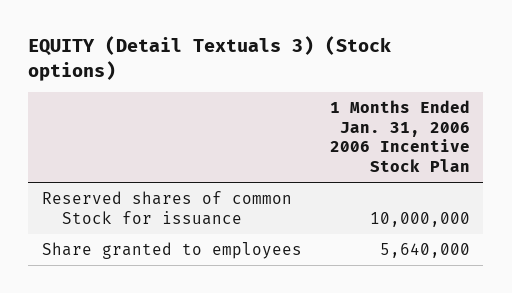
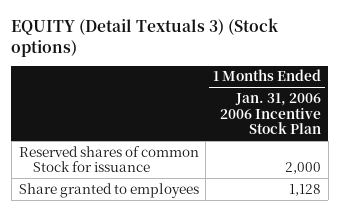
[369,211,470,227] 10,000,000 -> [285,162,322,175] 2,000
[379,243,470,259] 5,640,000 -> [289,183,322,196] 1,128

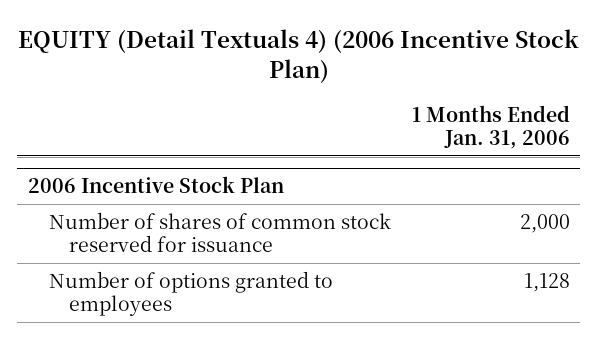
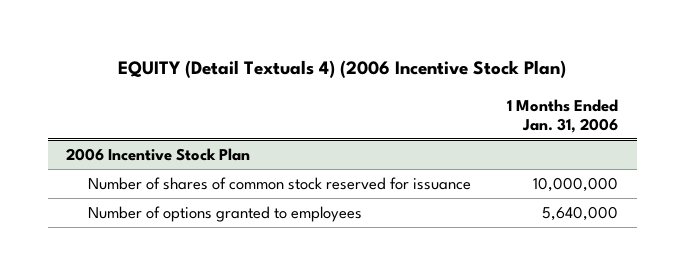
[519,214,570,234] 2,000 -> [533,176,619,192] 10,000,000
[523,273,570,293] 1,128 -> [542,205,619,221] 5,640,000

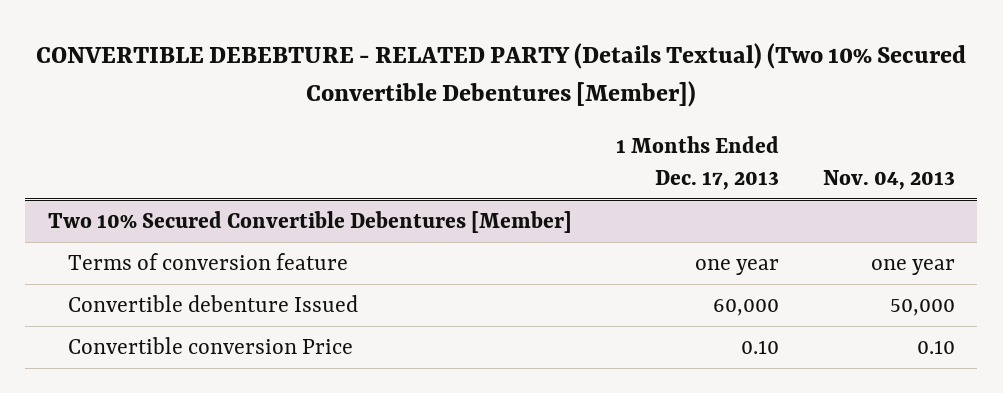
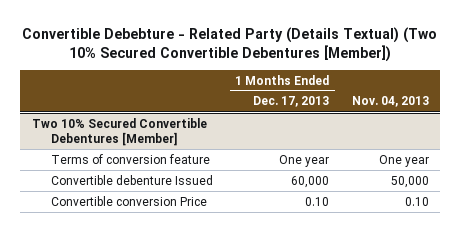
[36,43,967,107] CONVERTIBLE DEBEBTURE - RELATED PARTY (Details Textual) (Two 10% Secured Convertible Debentures [Member]) -> [22,27,438,62] Convertible Debebture - Related Party (Details Textual) (Two 10% Secured Convertible Debentures [Member])
[694,259,779,276] one year -> [279,154,330,167] One year
[871,259,956,276] one year -> [378,154,429,167] One year

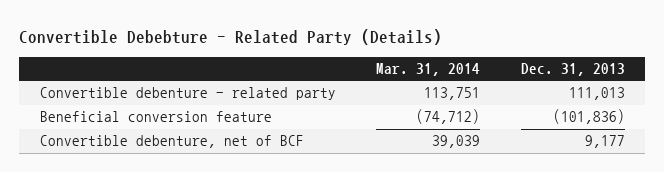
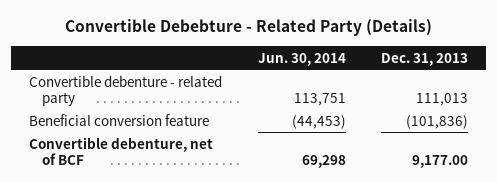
[376,63,481,77] Mar. 31, 2014 -> none
none -> [257,52,346,66] Jun. 30, 2014
[584,135,625,149] 9,177 -> [412,154,469,168] 9,177.00

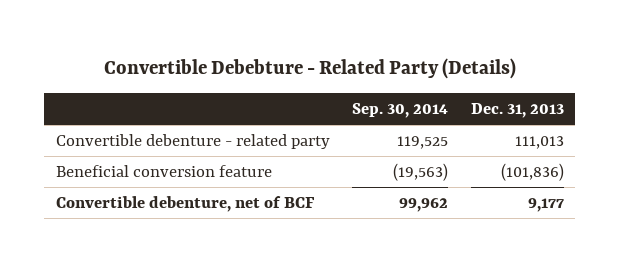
[257,52,346,66] Jun. 30, 2014 -> none
none -> [352,102,449,118] Sep. 30, 2014
[412,154,469,168] 9,177.00 -> [527,197,564,212] 9,177

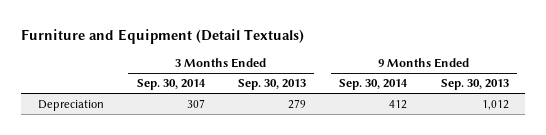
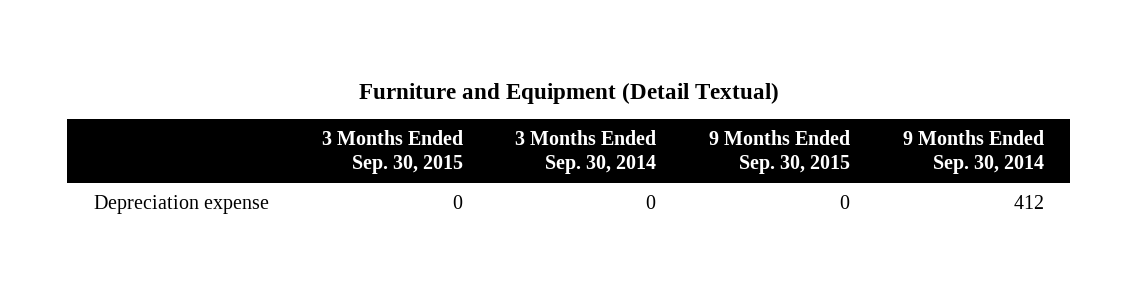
[20,29,304,45] Furniture and Equipment (Detail Textuals) -> [358,82,779,104] Furniture and Equipment (Detail Textual)
[238,79,307,91] Sep. 30, 2013 -> none
[440,79,509,91] Sep. 30, 2013 -> none
none -> [321,130,463,174] 3 Months Ended Sep. 30, 2015
none -> [709,130,851,174] 9 Months Ended Sep. 30, 2015
[37,100,104,112] Depreciation -> [93,195,269,215] Depreciation expense
[186,99,205,109] 307 -> [646,195,657,210] 0

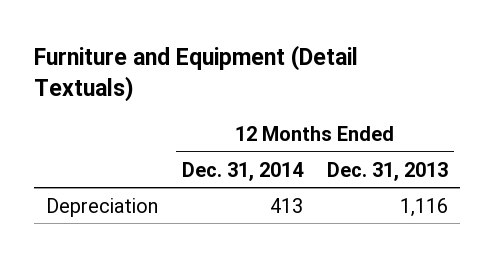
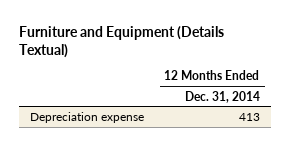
[33,45,358,103] Furniture and Equipment (Detail Textuals) -> [18,25,224,58] Furniture and Equipment (Details Textual)
[327,161,449,181] Dec. 31, 2013 -> none
[45,197,158,217] Depreciation -> [29,112,144,124] Depreciation expense

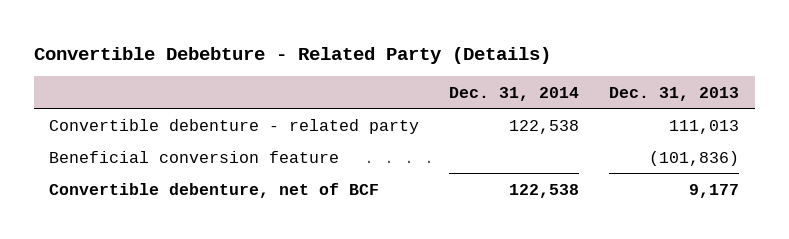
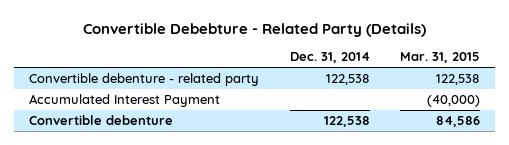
[609,86,740,101] Dec. 31, 2013 -> none
none -> [399,52,480,64] Mar. 31, 2015
[49,150,340,163] Beneficial conversion feature -> none
none -> [29,93,221,107] Accumulated Interest Payment
[49,182,380,198] Convertible debenture, net of BCF -> [29,114,174,125] Convertible debenture

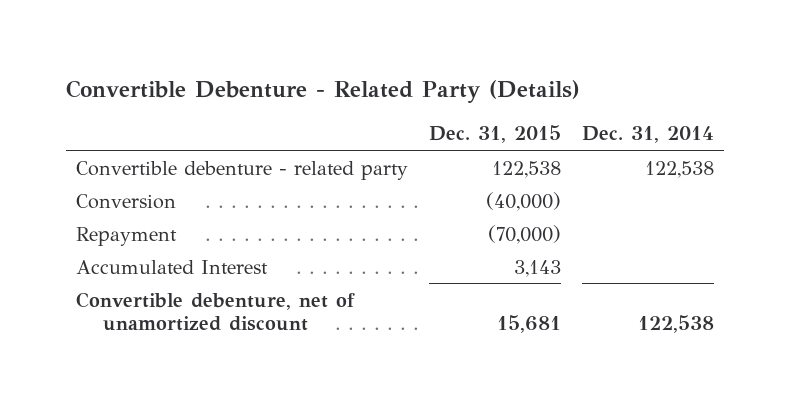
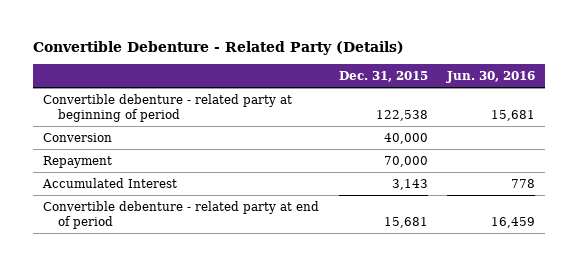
[581,126,714,144] Dec. 31, 2014 -> none
none -> [446,70,536,83] Jun. 30, 2016
[76,160,409,180] Convertible debenture - related party -> [43,93,293,123] Convertible debenture - related party at beginning of period
[486,191,562,211] (40,000) -> [383,132,428,144] 40,000
[488,224,562,244] (70,000) -> [383,155,428,167] 70,000
[76,291,356,331] Convertible debenture, net of unamortized discount -> [43,200,320,230] Convertible debenture - related party at end of period

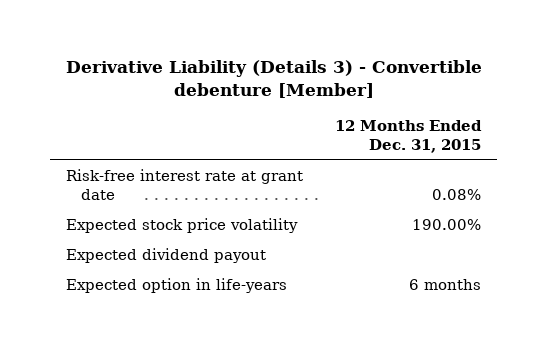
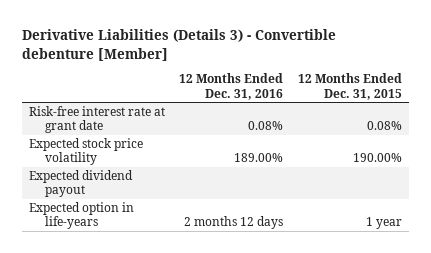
[65,60,482,99] Derivative Liability (Details 3) - Convertible debenture [Member] -> [21,29,336,61] Derivative Liabilities (Details 3) - Convertible debenture [Member]
none -> [179,73,284,100] 12 Months Ended Dec. 31, 2016
[408,279,481,291] 6 months -> [365,217,402,230] 1 year

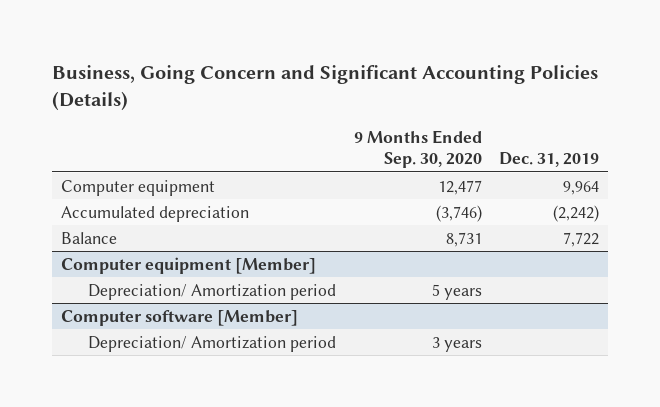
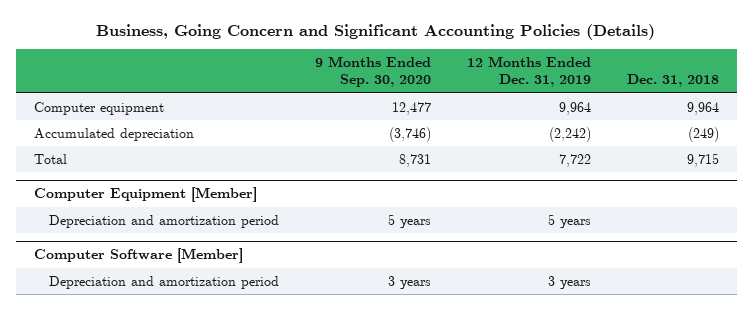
[499,152,600,168] Dec. 31, 2019 -> none
none -> [466,56,591,88] 12 Months Ended Dec. 31, 2019
none -> [626,74,719,88] Dec. 31, 2018
[60,231,117,244] Balance -> [33,153,67,164] Total
[60,256,316,274] Computer equipment [Member] -> [33,187,257,203] Computer Equipment [Member]
[87,283,336,300] Depreciation/ Amortization period -> [48,214,279,228] Depreciation and amortization period
[60,309,298,326] Computer software [Member] -> [33,248,243,264] Computer Software [Member]
[87,335,336,352] Depreciation/ Amortization period -> [48,275,279,289] Depreciation and amortization period

